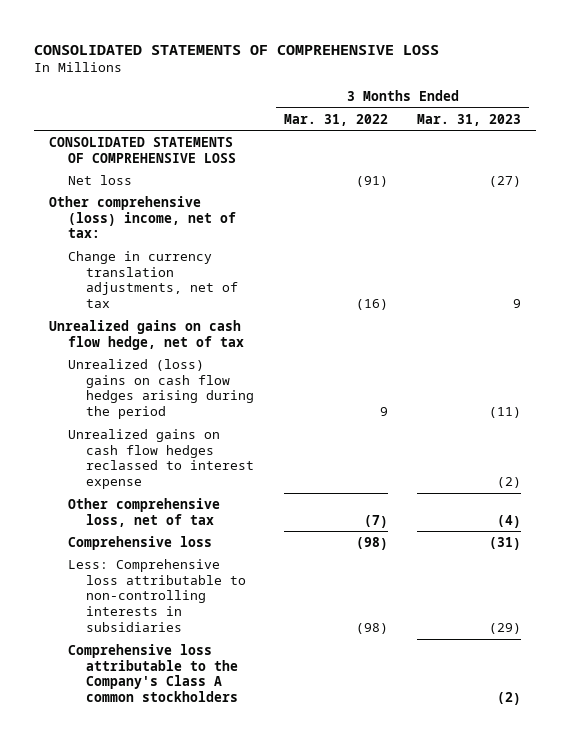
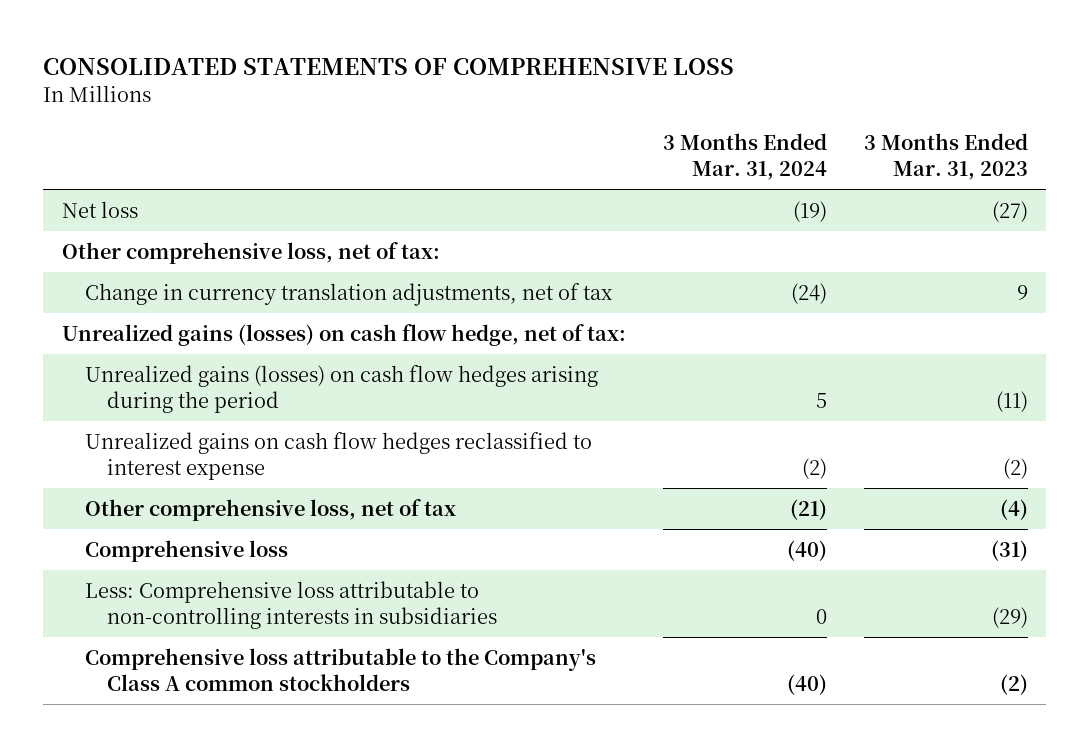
[283,113,388,126] Mar. 31, 2022 -> none
none -> [662,132,827,180] 3 Months Ended Mar. 31, 2024
[49,136,236,163] CONSOLIDATED STATEMENTS OF COMPREHENSIVE LOSS -> none
[49,195,236,239] Other comprehensive (loss) income, net of tax: -> [61,241,440,264] Other comprehensive loss, net of tax:
[49,319,244,350] Unrealized gains on cash flow hedge, net of tax -> [61,323,626,346] Unrealized gains (losses) on cash flow hedge, net of tax:
[67,358,254,420] Unrealized (loss) gains on cash flow hedges arising during the period -> [84,364,598,414] Unrealized gains (losses) on cash flow hedges arising during the period
[67,428,254,490] Unrealized gains on cash flow hedges reclassed to interest expense -> [84,431,592,481] Unrealized gains on cash flow hedges reclassified to interest expense

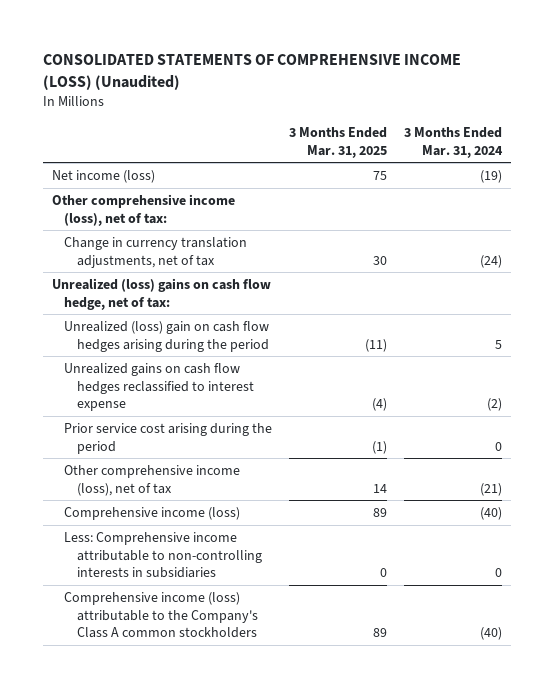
[43,57,735,75] CONSOLIDATED STATEMENTS OF COMPREHENSIVE LOSS -> [43,54,462,90] CONSOLIDATED STATEMENTS OF COMPREHENSIVE INCOME (LOSS) (Unaudited)
[863,132,1028,180] 3 Months Ended Mar. 31, 2023 -> none
none -> [289,126,388,158] 3 Months Ended Mar. 31, 2025
[61,200,138,218] Net loss -> [51,170,155,184] Net income (loss)
[61,241,440,264] Other comprehensive loss, net of tax: -> [51,194,235,226] Other comprehensive income (loss), net of tax:
[61,323,626,346] Unrealized gains (losses) on cash flow hedge, net of tax: -> [51,278,271,310] Unrealized (loss) gains on cash flow hedge, net of tax:
[84,364,598,414] Unrealized gains (losses) on cash flow hedges arising during the period -> [64,321,270,352] Unrealized (loss) gain on cash flow hedges arising during the period
none -> [64,423,273,454] Prior service cost arising during the period
[84,498,456,521] Other comprehensive loss, net of tax -> [64,465,241,496] Other comprehensive income (loss), net of tax
[84,539,288,562] Comprehensive loss -> [64,507,241,521] Comprehensive income (loss)
[84,580,498,630] Less: Comprehensive loss attributable to non-controlling interests in subsidiaries -> [64,532,263,579] Less: Comprehensive income attributable to non-controlling interests in subsidiaries
[84,647,596,692] Comprehensive loss attributable to the Company's Class A common stockholders -> [64,592,259,639] Comprehensive income (loss) attributable to the Company's Class A common stockholders

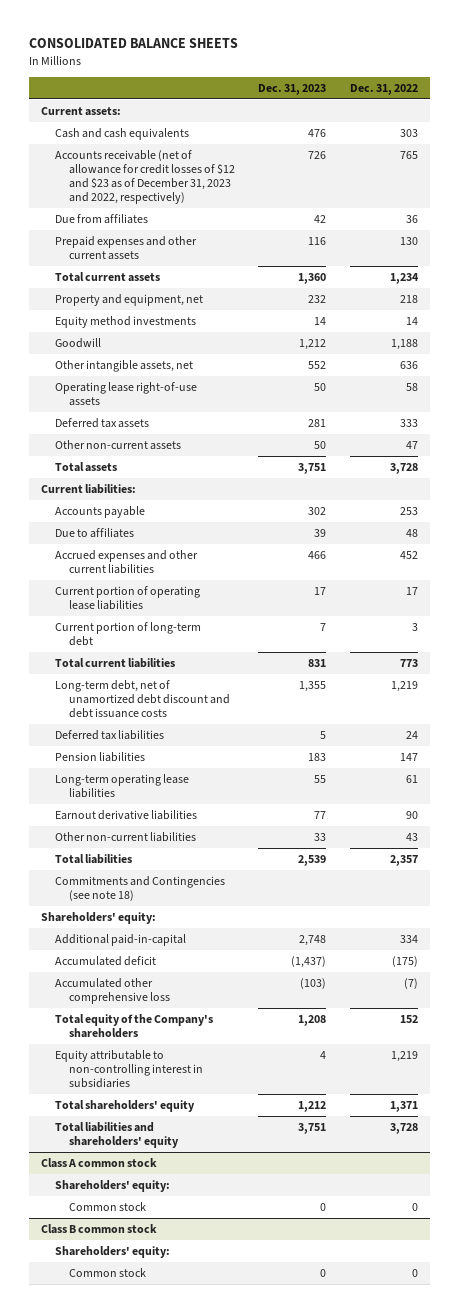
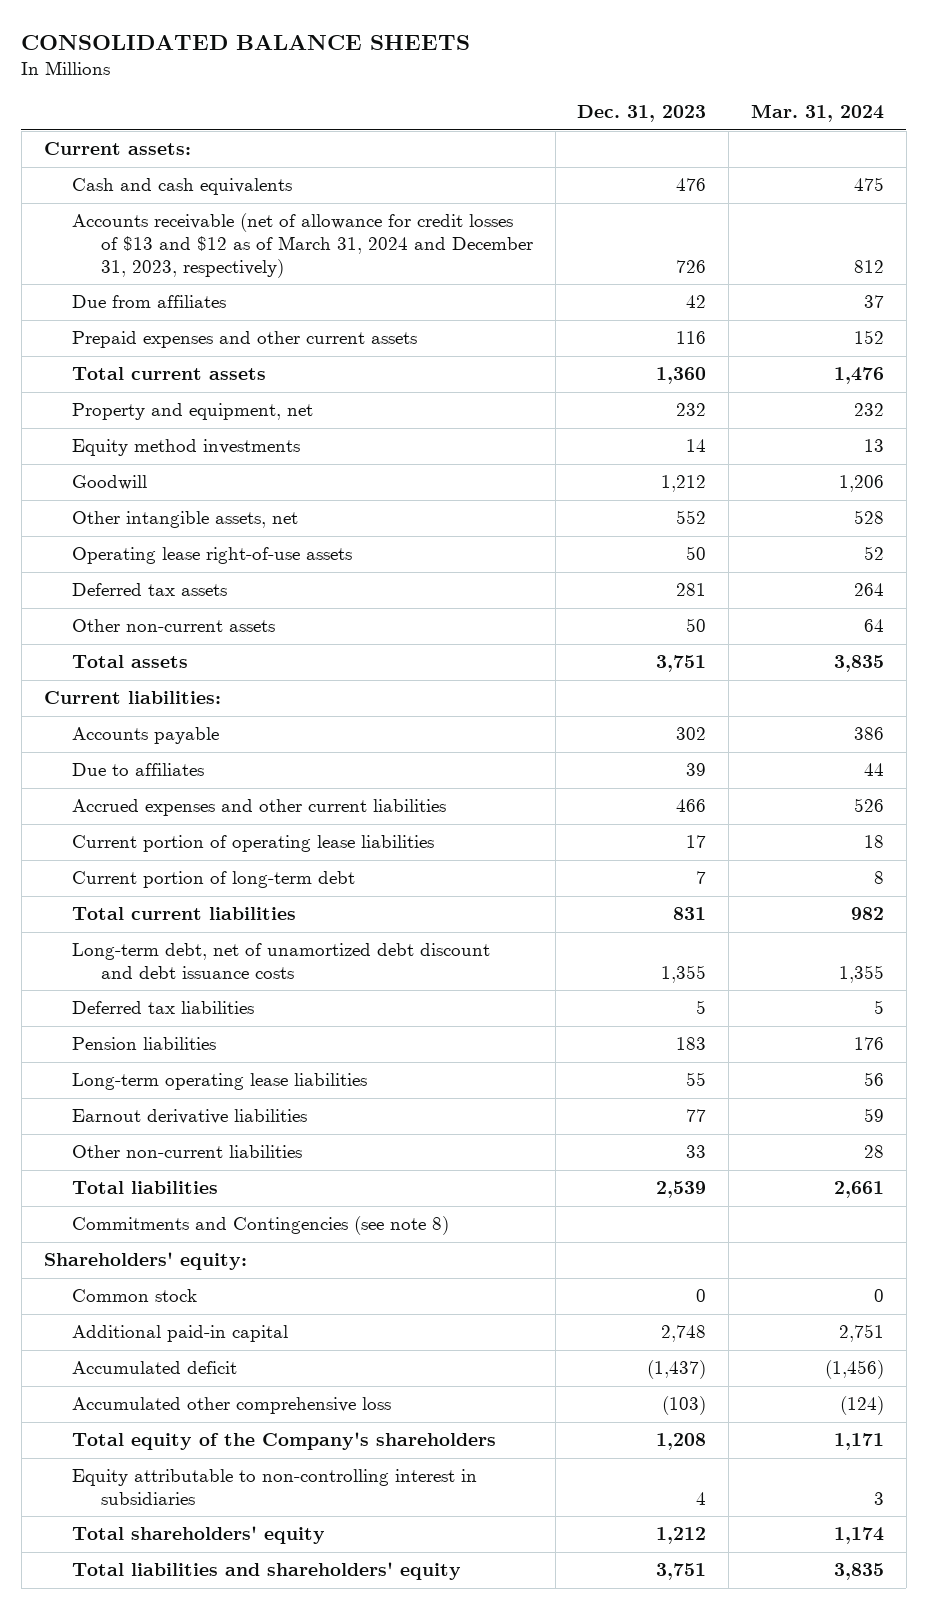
[349,83,418,95] Dec. 31, 2022 -> none
none -> [751,104,885,123] Mar. 31, 2024
[55,149,235,205] Accounts receivable (net of allowance for credit losses of $12 and $23 as of December 31, 2023 and 2022, respectively) -> [72,213,533,278] Accounts receivable (net of allowance for credit losses of $13 and $12 as of March 31, 2024 and December 31, 2023, respectively)
[55,875,226,902] Commitments and Contingencies (see note 18) -> [72,1216,450,1236] Commitments and Contingencies (see note 8)
none -> [72,1289,198,1303] Common stock
[55,933,187,946] Additional paid-in-capital -> [72,1325,289,1343] Additional paid-in capital
[41,1157,158,1168] Class A common stock -> none
[55,1179,171,1192] Shareholders' equity: -> none
[68,1201,146,1211] Common stock -> none
[41,1223,158,1234] Class B common stock -> none
[55,1245,171,1258] Shareholders' equity: -> none
[68,1267,146,1277] Common stock -> none

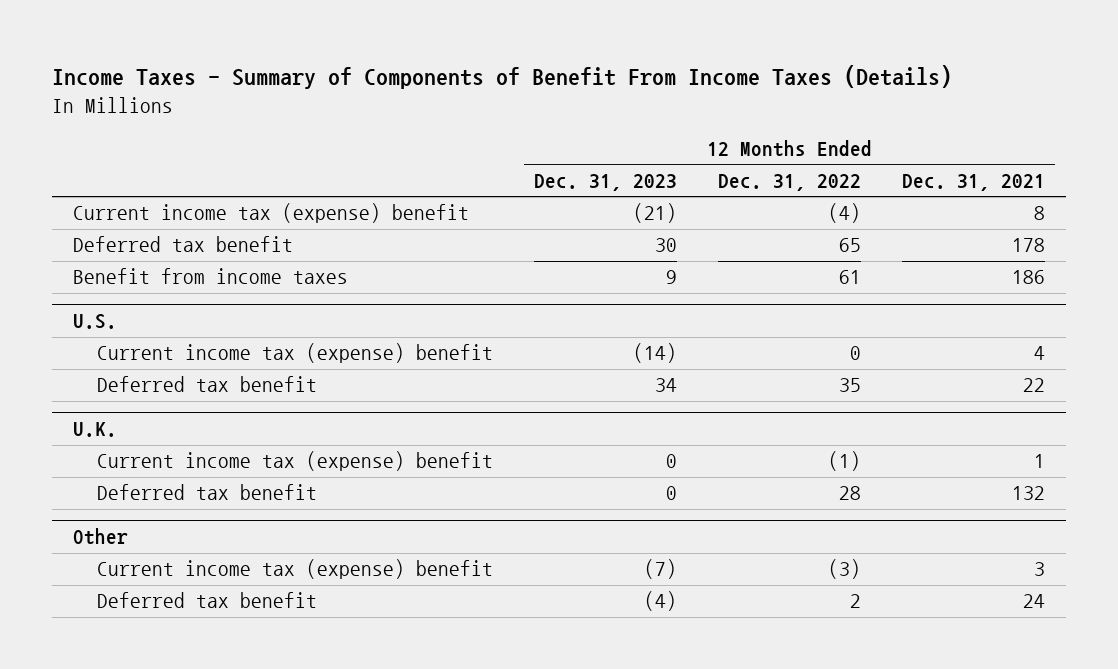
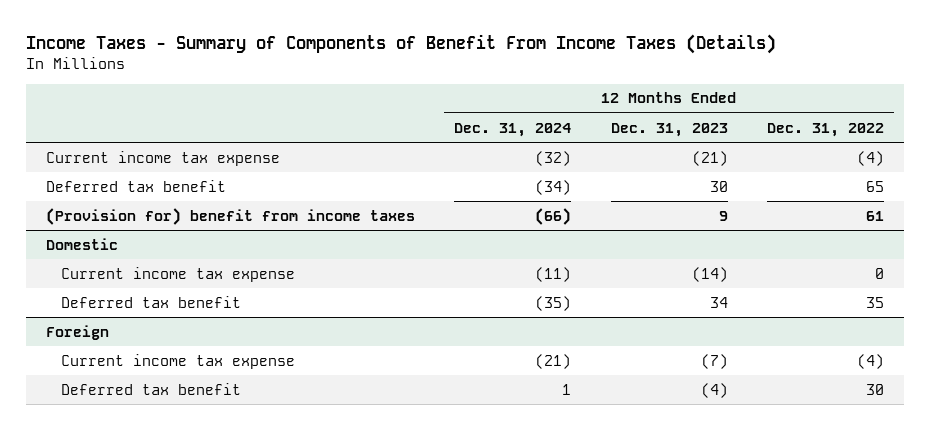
[902,173,1046,191] Dec. 31, 2021 -> none
none -> [454,122,572,137] Dec. 31, 2024
[72,203,469,224] Current income tax (expense) benefit -> [45,150,280,166] Current income tax expense
[72,268,348,285] Benefit from income taxes -> [45,207,415,225] (Provision for) benefit from income taxes
[72,314,117,330] U.S. -> [45,237,118,250] Domestic
[97,343,494,364] Current income tax (expense) benefit -> [60,266,295,282] Current income tax expense
[72,422,117,438] U.K. -> none
[72,528,128,546] Other -> none
[97,559,494,580] Current income tax (expense) benefit -> none
[97,592,318,609] Deferred tax benefit -> none
none -> [45,324,109,340] Foreign
[97,451,494,472] Current income tax (expense) benefit -> [60,353,295,369] Current income tax expense
[666,454,678,469] 0 -> [700,353,728,369] (7)
[828,451,862,472] (1) -> [857,353,885,369] (4)
[666,486,678,501] 0 -> [700,382,728,398] (4)
[839,486,862,501] 28 -> [866,383,885,395] 30

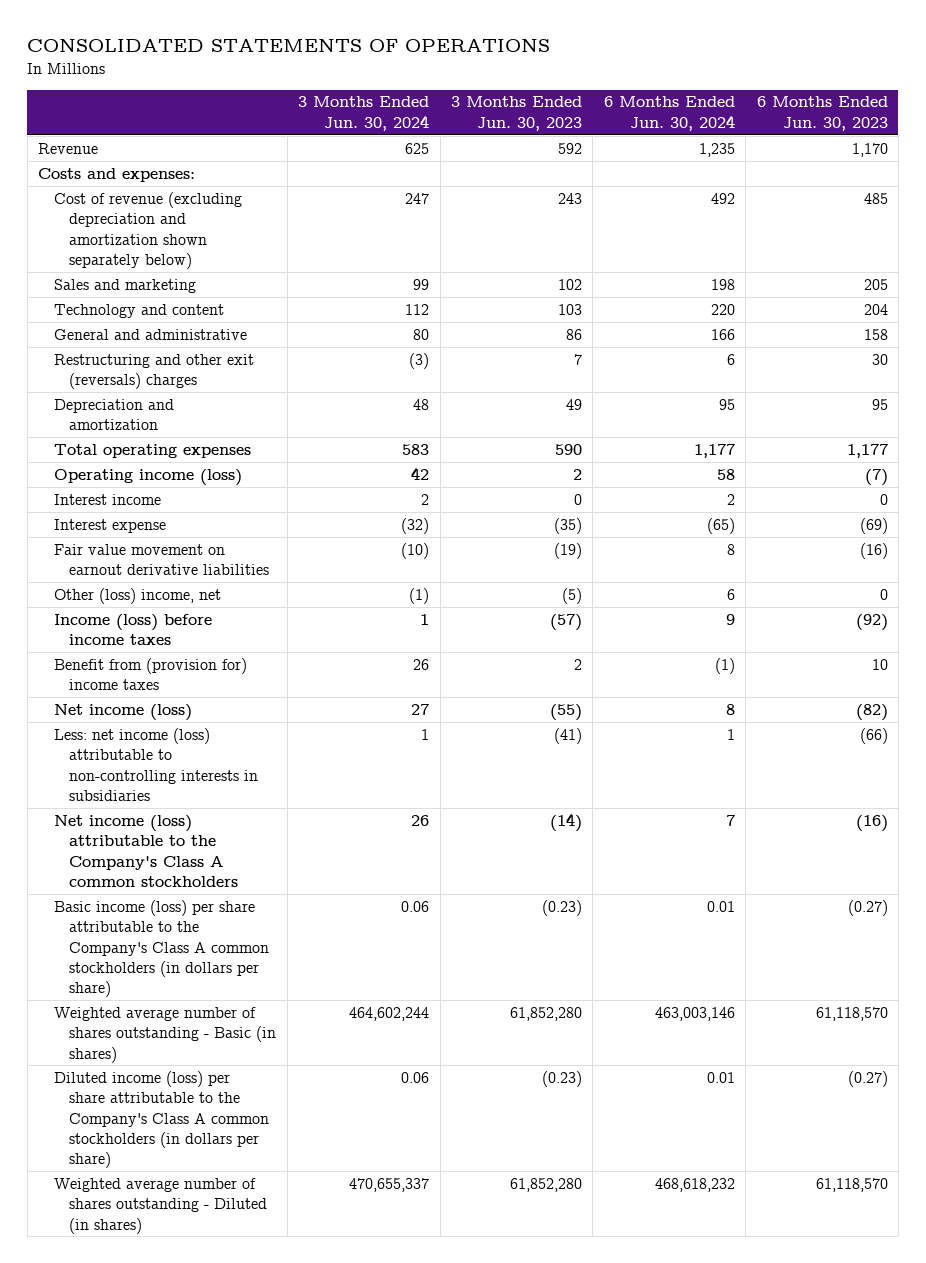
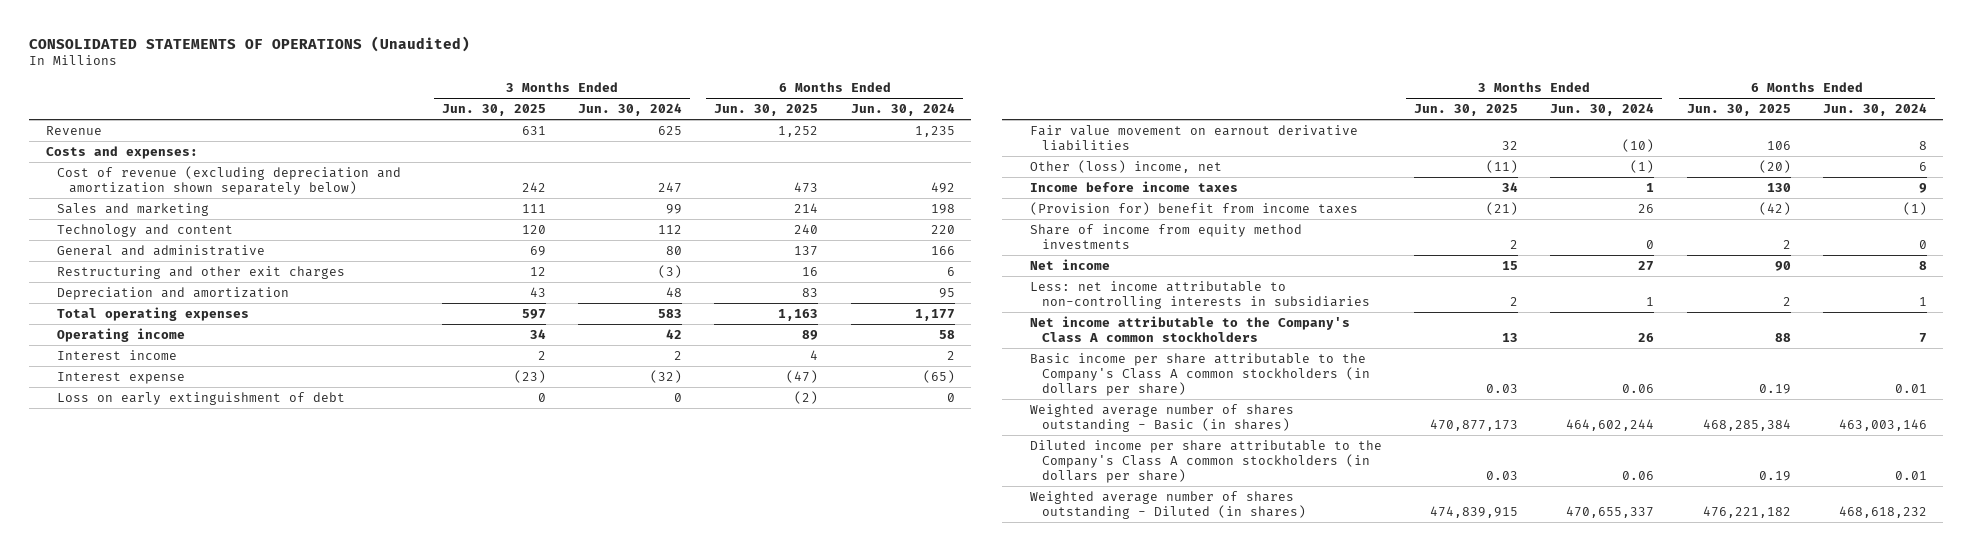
[27,39,551,53] CONSOLIDATED STATEMENTS OF OPERATIONS -> [29,35,471,52] CONSOLIDATED STATEMENTS OF OPERATIONS (Unaudited)
[450,96,582,131] 3 Months Ended Jun. 30, 2023 -> none
[756,96,888,131] 6 Months Ended Jun. 30, 2023 -> none
none -> [441,104,546,117] Jun. 30, 2025
none -> [714,104,819,117] Jun. 30, 2025
[53,353,254,390] Restructuring and other exit (reversals) charges -> [57,265,346,279] Restructuring and other exit charges
[53,468,242,486] Operating income (loss) -> [57,327,186,342] Operating income
none -> [57,391,346,405] Loss on early extinguishment of debt
[53,613,212,646] Income (loss) before income taxes -> [1029,180,1238,192] Income before income taxes
[53,657,247,691] Benefit from (provision for) income taxes -> [1029,201,1358,215] (Provision for) benefit from income taxes
none -> [1029,223,1302,249] Share of income from equity method investments
[53,703,192,721] Net income (loss) -> [1029,258,1110,270] Net income
[53,727,259,802] Less: net income (loss) attributable to non-controlling interests in subsidiaries -> [1029,280,1370,309] Less: net income attributable to non-controlling interests in subsidiaries
[53,814,239,888] Net income (loss) attributable to the Company's Class A common stockholders -> [1029,315,1350,342] Net income attributable to the Company's Class A common stockholders
[53,899,270,998] Basic income (loss) per share attributable to the Company's Class A common stockholders (in dollars per share) -> [1029,352,1370,397] Basic income per share attributable to the Company's Class A common stockholders (in dollars per share)
[53,1070,270,1169] Diluted income (loss) per share attributable to the Company's Class A common stockholders (in dollars per share) -> [1029,439,1382,484] Diluted income per share attributable to the Company's Class A common stockholders (in dollars per share)

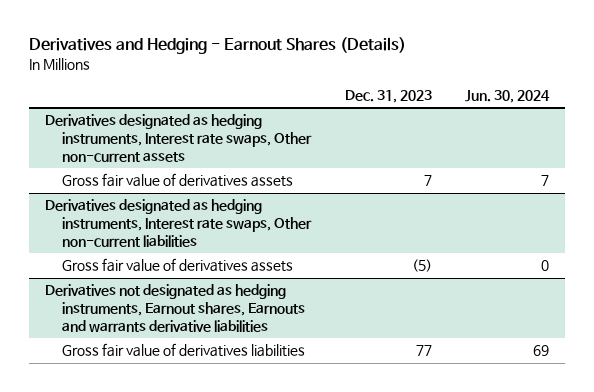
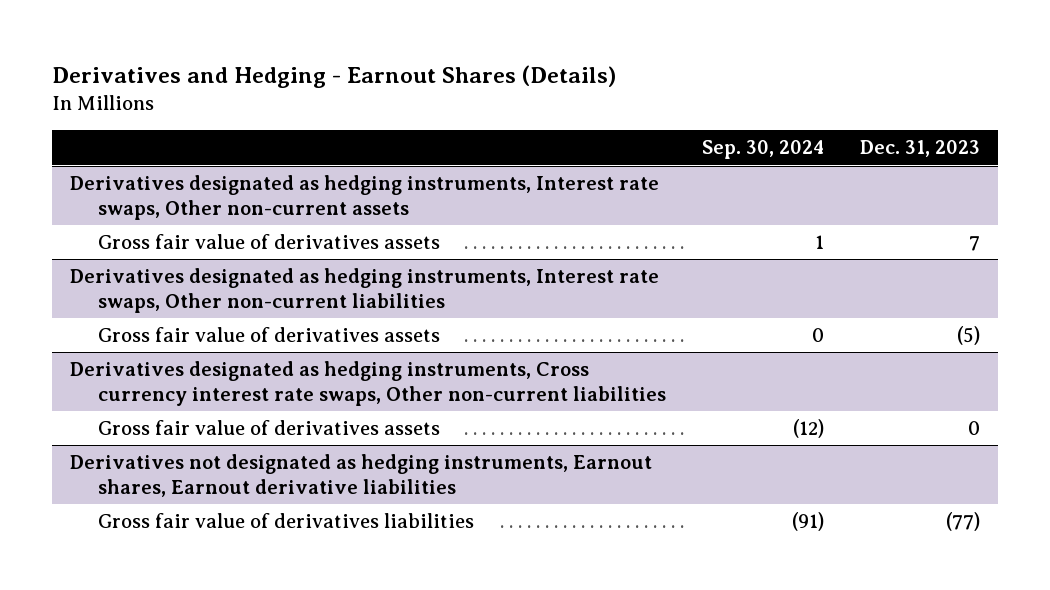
[464,89,550,103] Jun. 30, 2024 -> none
none -> [702,140,825,160] Sep. 30, 2024
none -> [69,361,667,406] Derivatives designated as hedging instruments, Cross currency interest rate swaps, Other non-current liabilities
none -> [98,420,441,436] Gross fair value of derivatives assets
[45,284,306,332] Derivatives not designated as hedging instruments, Earnout shares, Earnouts and warrants derivative liabilities -> [69,454,652,497] Derivatives not designated as hedging instruments, Earnout shares, Earnout derivative liabilities
[415,345,432,357] 77 -> [946,512,981,532] (77)

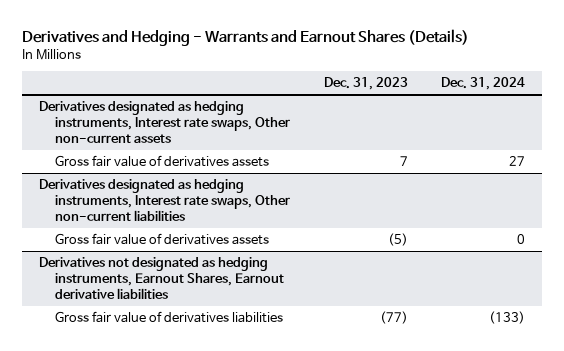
[51,64,616,88] Derivatives and Hedging - Earnout Shares (Details) -> [22,28,470,46] Derivatives and Hedging - Warrants and Earnout Shares (Details)
[702,140,825,160] Sep. 30, 2024 -> none
none -> [441,77,526,91] Dec. 31, 2024
[69,361,667,406] Derivatives designated as hedging instruments, Cross currency interest rate swaps, Other non-current liabilities -> none
[98,420,441,436] Gross fair value of derivatives assets -> none
[69,454,652,497] Derivatives not designated as hedging instruments, Earnout shares, Earnout derivative liabilities -> [38,256,285,300] Derivatives not designated as hedging instruments, Earnout Shares, Earnout derivative liabilities

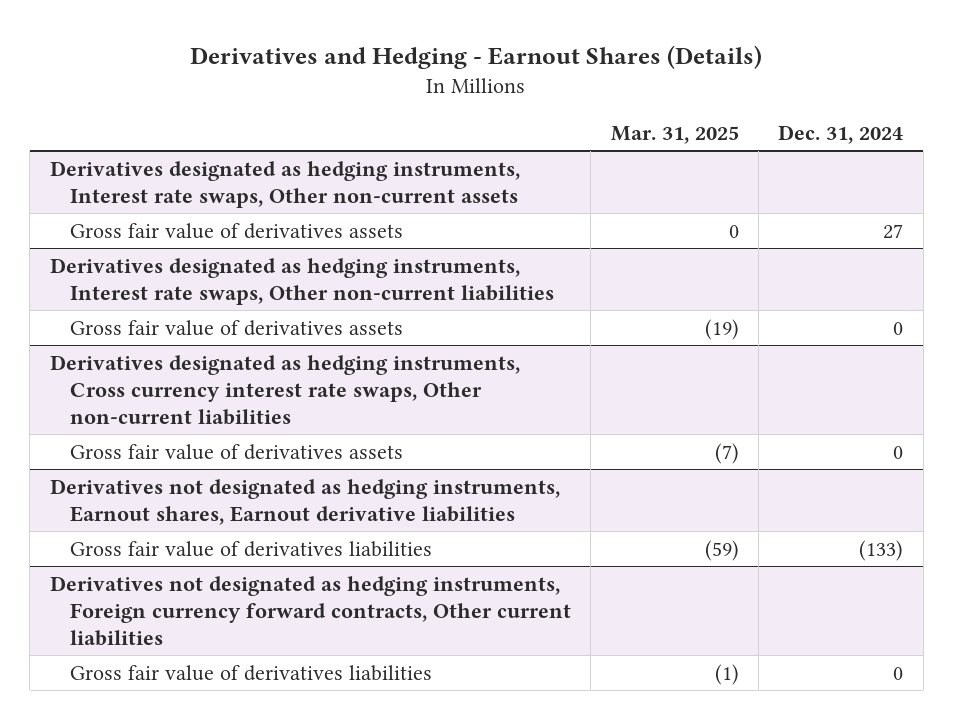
[22,28,470,46] Derivatives and Hedging - Warrants and Earnout Shares (Details) -> [190,44,763,69] Derivatives and Hedging - Earnout Shares (Details)
[323,77,408,91] Dec. 31, 2023 -> none
none -> [610,125,739,144] Mar. 31, 2025
none -> [49,354,520,425] Derivatives designated as hedging instruments, Cross currency interest rate swaps, Other non-current liabilities
none -> [70,443,404,460] Gross fair value of derivatives assets
[38,256,285,300] Derivatives not designated as hedging instruments, Earnout Shares, Earnout derivative liabilities -> [49,478,560,525] Derivatives not designated as hedging instruments, Earnout shares, Earnout derivative liabilities
none -> [49,575,572,646] Derivatives not designated as hedging instruments, Foreign currency forward contracts, Other current liabilities
none -> [70,664,433,681] Gross fair value of derivatives liabilities

